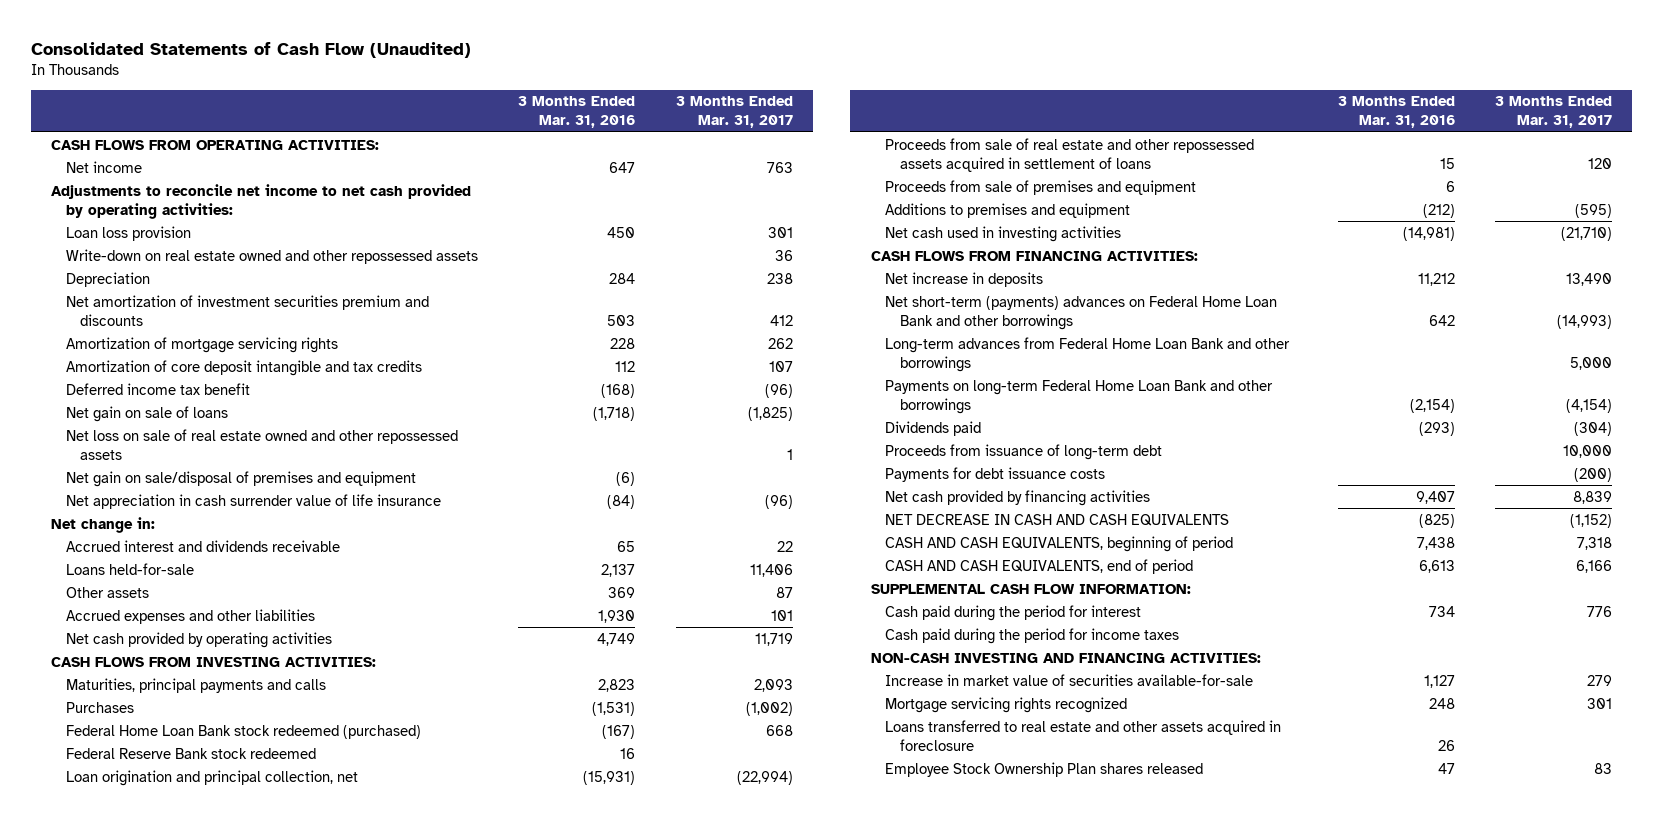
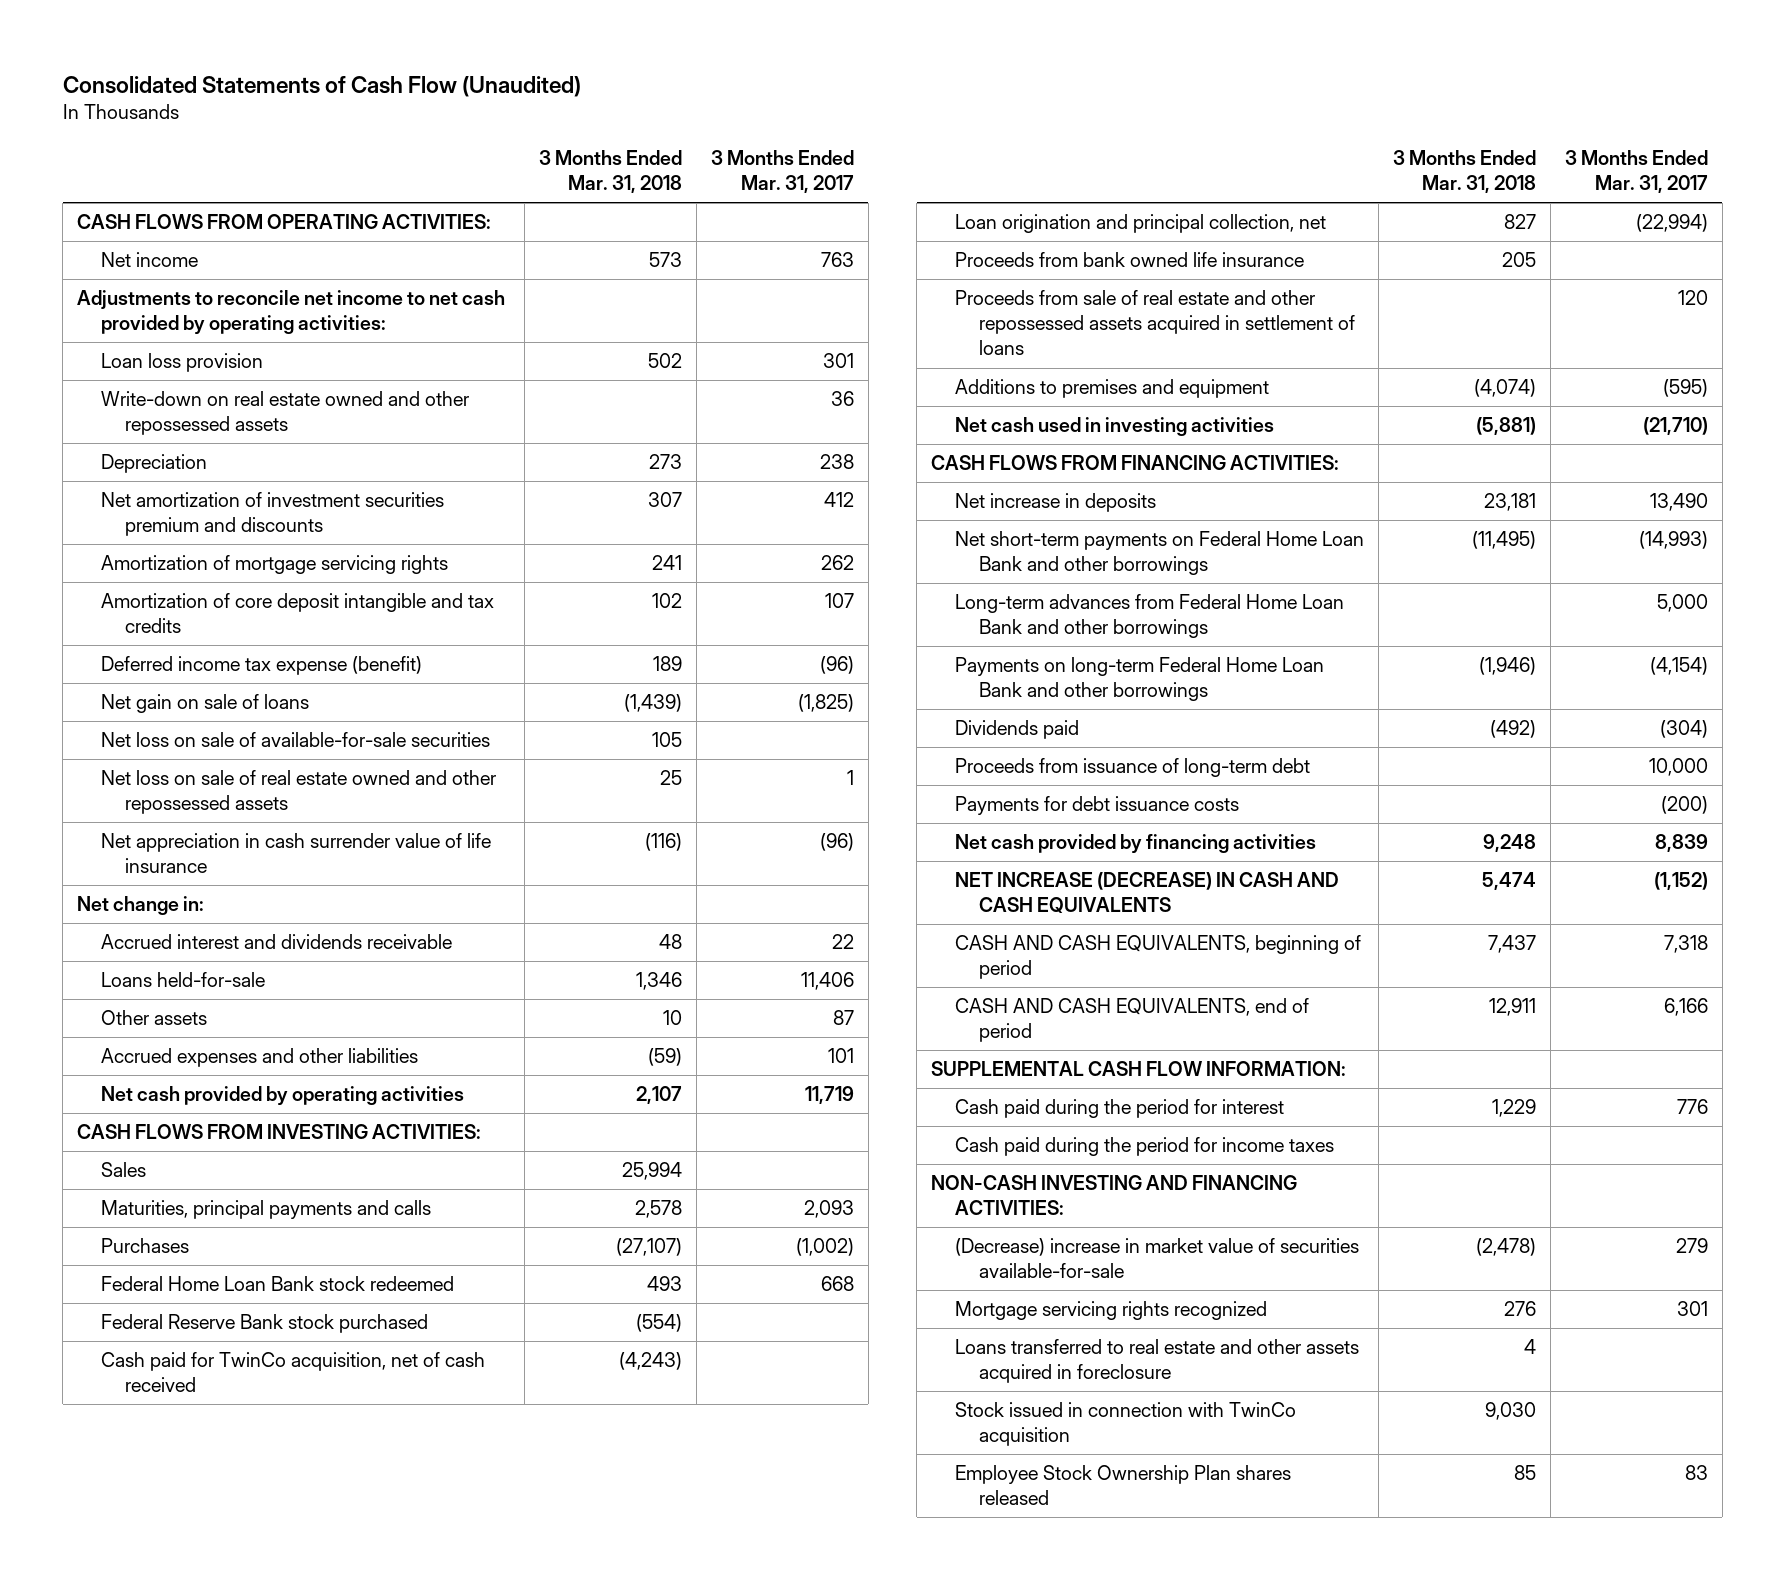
[518,96,636,129] 3 Months Ended Mar. 31, 2016 -> none
none -> [538,149,682,194] 3 Months Ended Mar. 31, 2018
[65,382,250,395] Deferred income tax benefit -> [101,656,423,676] Deferred income tax expense (benefit)
none -> [101,732,491,748] Net loss on sale of available-for-sale securities
[65,470,416,487] Net gain on sale/disposal of premises and equipment -> none
none -> [101,1162,147,1178] Sales
[65,724,421,739] Federal Home Loan Bank stock redeemed (purchased) -> [101,1276,455,1292] Federal Home Loan Bank stock redeemed
[65,747,316,759] Federal Reserve Bank stock redeemed -> [101,1314,429,1334] Federal Reserve Bank stock purchased
none -> [101,1352,486,1393] Cash paid for TwinCo acquisition, net of cash received
none -> [955,252,1305,268] Proceeds from bank owned life insurance
[885,179,1197,195] Proceeds from sale of premises and equipment -> none
[885,295,1278,330] Net short-term (payments) advances on Federal Home Loan Bank and other borrowings -> [955,531,1365,576] Net short-term payments on Federal Home Loan Bank and other borrowings
[885,513,1230,526] NET DECREASE IN CASH AND CASH EQUIVALENTS -> [955,872,1340,914] NET INCREASE (DECREASE) IN CASH AND CASH EQUIVALENTS
[885,673,1254,686] Increase in market value of securities available-for-sale -> [955,1238,1360,1279] (Decrease) increase in market value of securities available-for-sale
none -> [955,1402,1297,1447] Stock issued in connection with TwinCo acquisition

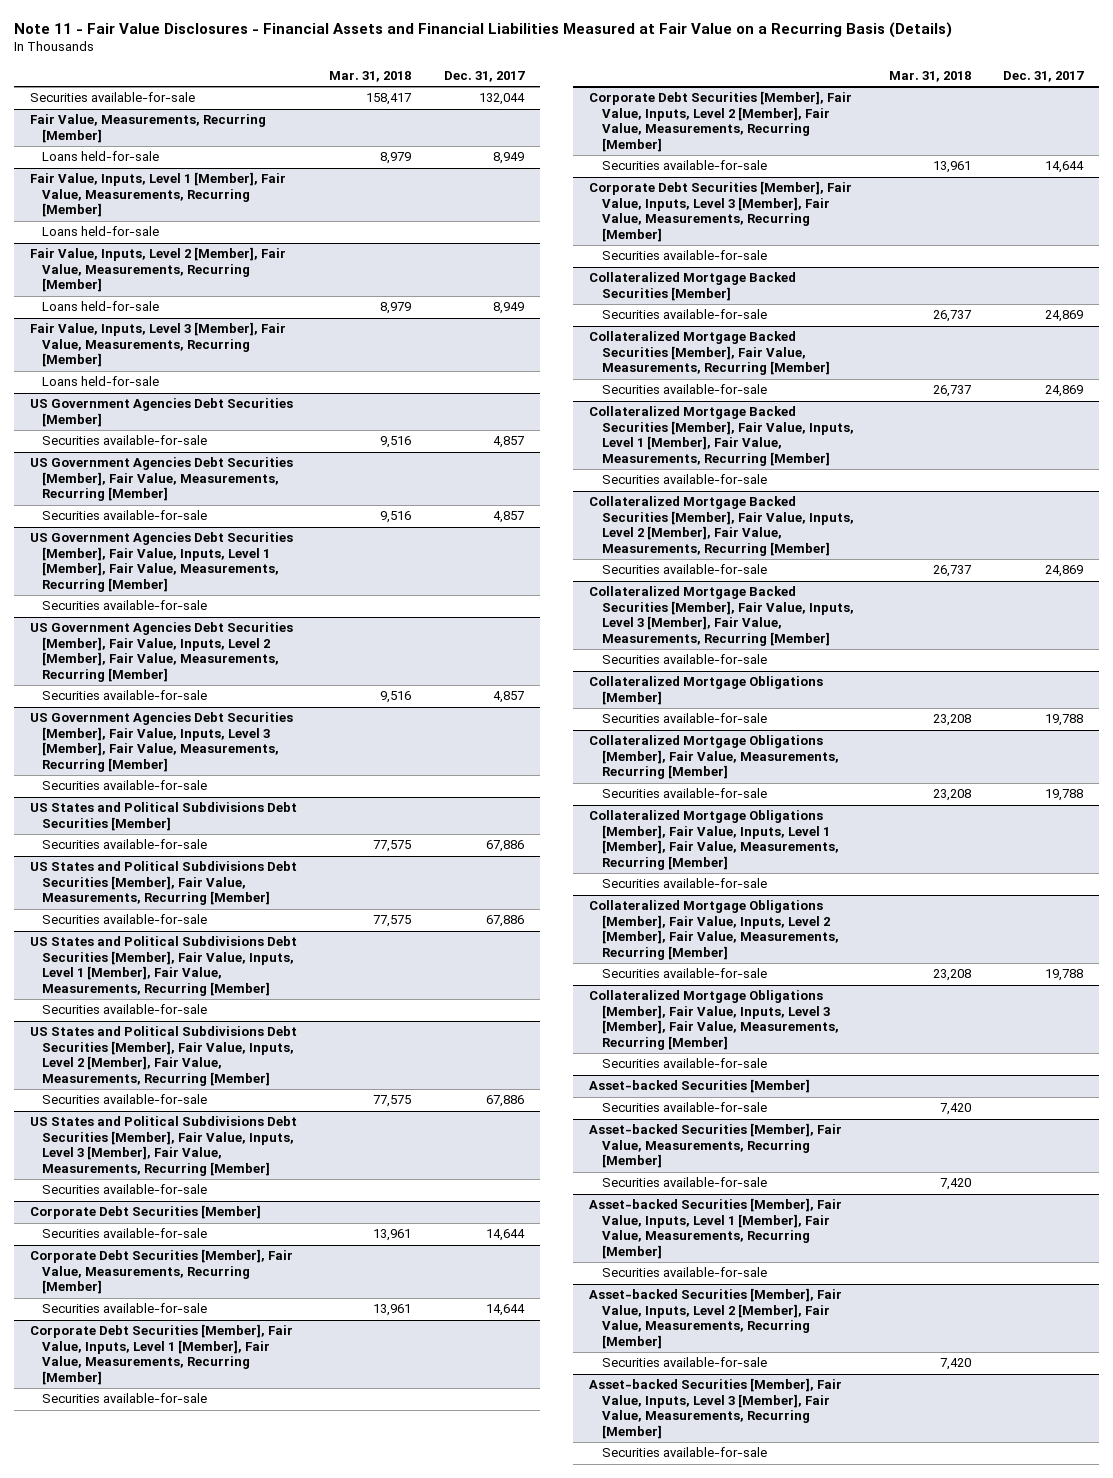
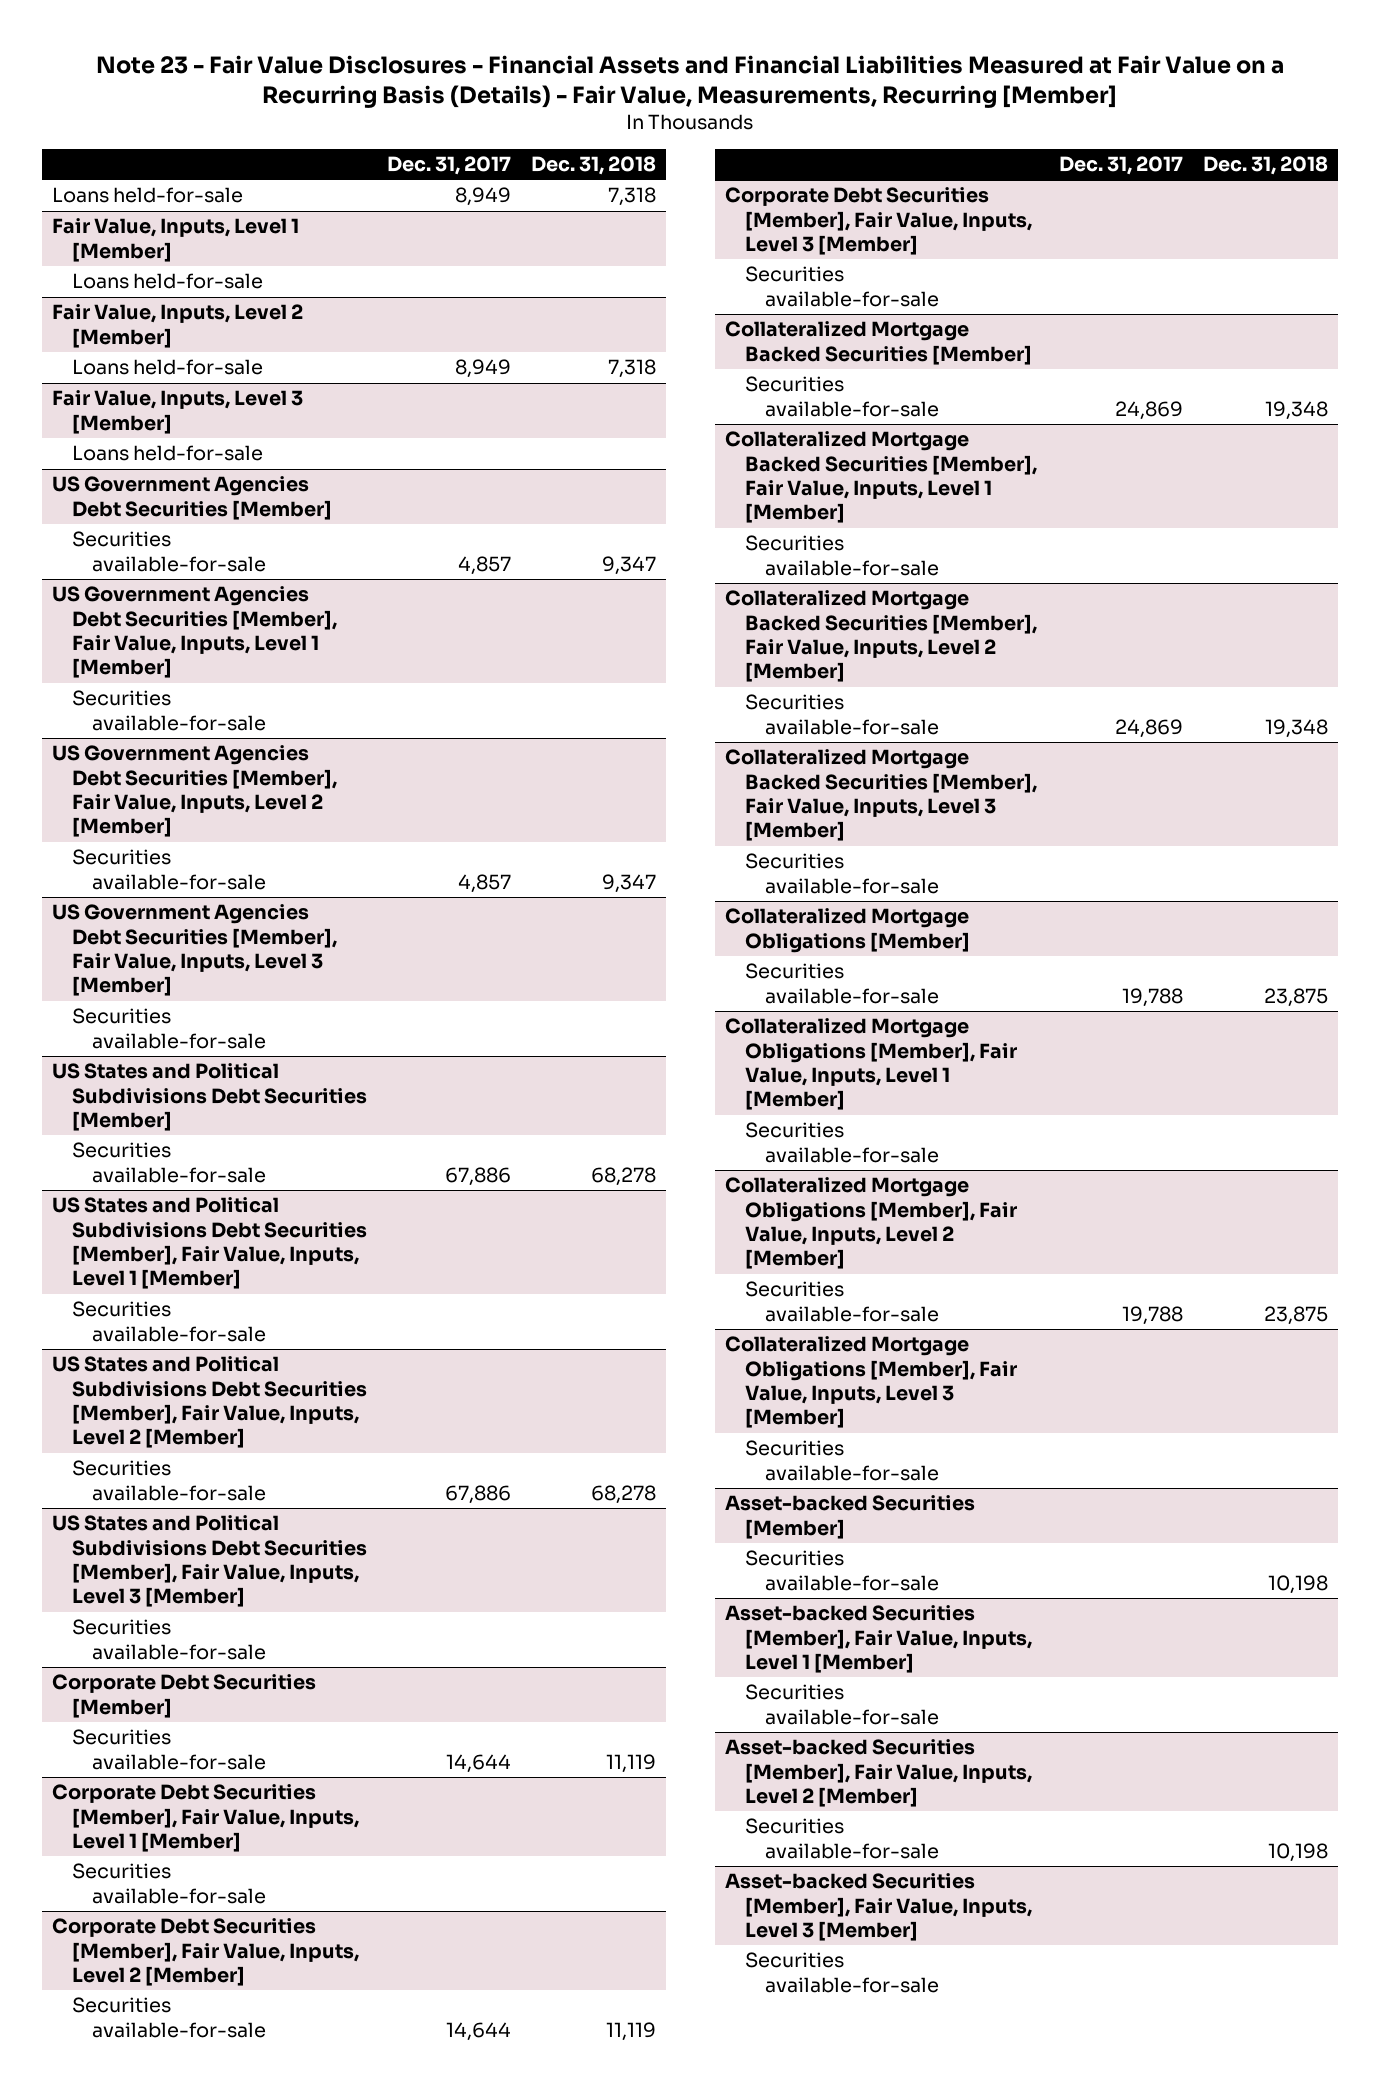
[13,21,952,38] Note 11 - Fair Value Disclosures - Financial Assets and Financial Liabilities Measured at Fair Value on a Recurring Basis (Details) -> [96,54,1285,108] Note 23 - Fair Value Disclosures - Financial Assets and Financial Liabilities Measured at Fair Value on a Recurring Basis (Details) - Fair Value, Measurements, Recurring [Member]
[329,70,412,82] Mar. 31, 2018 -> none
none -> [530,156,656,176] Dec. 31, 2018
[29,92,195,103] Securities available-for-sale -> none
[29,114,266,143] Fair Value, Measurements, Recurring [Member] -> none
[29,172,286,218] Fair Value, Inputs, Level 1 [Member], Fair Value, Measurements, Recurring [Member] -> [52,218,300,262] Fair Value, Inputs, Level 1 [Member]
[29,247,286,293] Fair Value, Inputs, Level 2 [Member], Fair Value, Measurements, Recurring [Member] -> [52,304,304,348] Fair Value, Inputs, Level 2 [Member]
[29,322,286,368] Fair Value, Inputs, Level 3 [Member], Fair Value, Measurements, Recurring [Member] -> [52,390,304,434] Fair Value, Inputs, Level 3 [Member]
[29,457,293,502] US Government Agencies Debt Securities [Member], Fair Value, Measurements, Recurring [Member] -> none
[42,510,208,521] Securities available-for-sale -> none
[29,532,293,592] US Government Agencies Debt Securities [Member], Fair Value, Inputs, Level 1 [Member], Fair Value, Measurements, Recurring [Member] -> [52,586,338,679] US Government Agencies Debt Securities [Member], Fair Value, Inputs, Level 1 [Member]
[29,622,293,682] US Government Agencies Debt Securities [Member], Fair Value, Inputs, Level 2 [Member], Fair Value, Measurements, Recurring [Member] -> [52,745,338,838] US Government Agencies Debt Securities [Member], Fair Value, Inputs, Level 2 [Member]
[29,712,293,772] US Government Agencies Debt Securities [Member], Fair Value, Inputs, Level 3 [Member], Fair Value, Measurements, Recurring [Member] -> [52,904,338,997] US Government Agencies Debt Securities [Member], Fair Value, Inputs, Level 3 [Member]
[29,861,297,906] US States and Political Subdivisions Debt Securities [Member], Fair Value, Measurements, Recurring [Member] -> none
[42,914,208,925] Securities available-for-sale -> none
[29,936,297,996] US States and Political Subdivisions Debt Securities [Member], Fair Value, Inputs, Level 1 [Member], Fair Value, Measurements, Recurring [Member] -> [52,1197,368,1290] US States and Political Subdivisions Debt Securities [Member], Fair Value, Inputs, Level 1 [Member]
[29,1026,297,1086] US States and Political Subdivisions Debt Securities [Member], Fair Value, Inputs, Level 2 [Member], Fair Value, Measurements, Recurring [Member] -> [52,1356,368,1449] US States and Political Subdivisions Debt Securities [Member], Fair Value, Inputs, Level 2 [Member]
[29,1116,297,1176] US States and Political Subdivisions Debt Securities [Member], Fair Value, Inputs, Level 3 [Member], Fair Value, Measurements, Recurring [Member] -> [52,1515,368,1608] US States and Political Subdivisions Debt Securities [Member], Fair Value, Inputs, Level 3 [Member]
[29,1249,293,1295] Corporate Debt Securities [Member], Fair Value, Measurements, Recurring [Member] -> none
[42,1303,208,1314] Securities available-for-sale -> none
[29,1324,293,1385] Corporate Debt Securities [Member], Fair Value, Inputs, Level 1 [Member], Fair Value, Measurements, Recurring [Member] -> [52,1784,360,1853] Corporate Debt Securities [Member], Fair Value, Inputs, Level 1 [Member]
[589,91,853,152] Corporate Debt Securities [Member], Fair Value, Inputs, Level 2 [Member], Fair Value, Measurements, Recurring [Member] -> [52,1918,360,1987] Corporate Debt Securities [Member], Fair Value, Inputs, Level 2 [Member]
[589,181,853,242] Corporate Debt Securities [Member], Fair Value, Inputs, Level 3 [Member], Fair Value, Measurements, Recurring [Member] -> [724,187,1032,256] Corporate Debt Securities [Member], Fair Value, Inputs, Level 3 [Member]
[589,331,830,376] Collateralized Mortgage Backed Securities [Member], Fair Value, Measurements, Recurring [Member] -> none
[601,384,767,395] Securities available-for-sale -> none
[589,406,854,466] Collateralized Mortgage Backed Securities [Member], Fair Value, Inputs, Level 1 [Member], Fair Value, Measurements, Recurring [Member] -> [724,431,1037,524] Collateralized Mortgage Backed Securities [Member], Fair Value, Inputs, Level 1 [Member]
[589,496,854,556] Collateralized Mortgage Backed Securities [Member], Fair Value, Inputs, Level 2 [Member], Fair Value, Measurements, Recurring [Member] -> [724,590,1037,683] Collateralized Mortgage Backed Securities [Member], Fair Value, Inputs, Level 2 [Member]
[589,586,854,646] Collateralized Mortgage Backed Securities [Member], Fair Value, Inputs, Level 3 [Member], Fair Value, Measurements, Recurring [Member] -> [724,749,1037,842] Collateralized Mortgage Backed Securities [Member], Fair Value, Inputs, Level 3 [Member]
[589,735,839,780] Collateralized Mortgage Obligations [Member], Fair Value, Measurements, Recurring [Member] -> none
[601,788,767,799] Securities available-for-sale -> none
[589,810,839,870] Collateralized Mortgage Obligations [Member], Fair Value, Inputs, Level 1 [Member], Fair Value, Measurements, Recurring [Member] -> [724,1018,1017,1111] Collateralized Mortgage Obligations [Member], Fair Value, Inputs, Level 1 [Member]
[589,900,839,960] Collateralized Mortgage Obligations [Member], Fair Value, Inputs, Level 2 [Member], Fair Value, Measurements, Recurring [Member] -> [724,1177,1017,1270] Collateralized Mortgage Obligations [Member], Fair Value, Inputs, Level 2 [Member]
[589,990,839,1050] Collateralized Mortgage Obligations [Member], Fair Value, Inputs, Level 3 [Member], Fair Value, Measurements, Recurring [Member] -> [724,1336,1017,1429] Collateralized Mortgage Obligations [Member], Fair Value, Inputs, Level 3 [Member]
[589,1123,843,1169] Asset-backed Securities [Member], Fair Value, Measurements, Recurring [Member] -> none
[601,1177,767,1188] Securities available-for-sale -> none
[589,1198,843,1259] Asset-backed Securities [Member], Fair Value, Inputs, Level 1 [Member], Fair Value, Measurements, Recurring [Member] -> [724,1605,1032,1674] Asset-backed Securities [Member], Fair Value, Inputs, Level 1 [Member]
[589,1288,843,1349] Asset-backed Securities [Member], Fair Value, Inputs, Level 2 [Member], Fair Value, Measurements, Recurring [Member] -> [724,1739,1032,1808] Asset-backed Securities [Member], Fair Value, Inputs, Level 2 [Member]
[589,1378,843,1439] Asset-backed Securities [Member], Fair Value, Inputs, Level 3 [Member], Fair Value, Measurements, Recurring [Member] -> [724,1873,1032,1942] Asset-backed Securities [Member], Fair Value, Inputs, Level 3 [Member]

